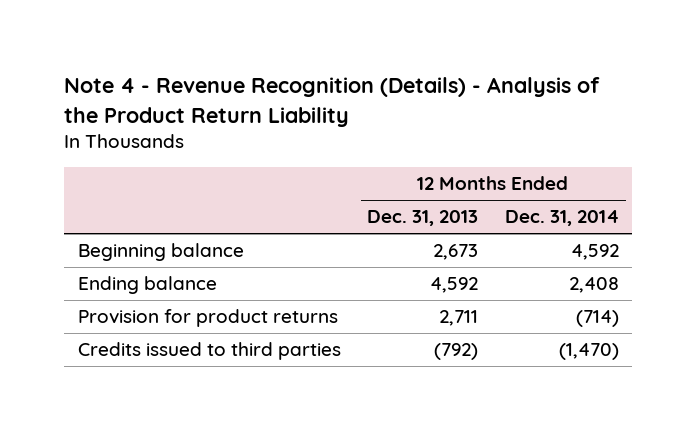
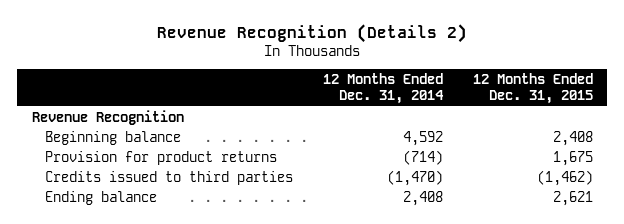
[64,77,601,127] Note 4 - Revenue Recognition (Details) - Analysis of the Product Return Liability -> [157,23,468,43] Revenue Recognition (Details 2)
[367,210,479,227] Dec. 31, 2013 -> none
none -> [472,73,593,105] 12 Months Ended Dec. 31, 2015
none -> [31,109,184,125] Revenue Recognition
[77,276,217,295] Ending balance -> [45,190,158,205] Ending balance

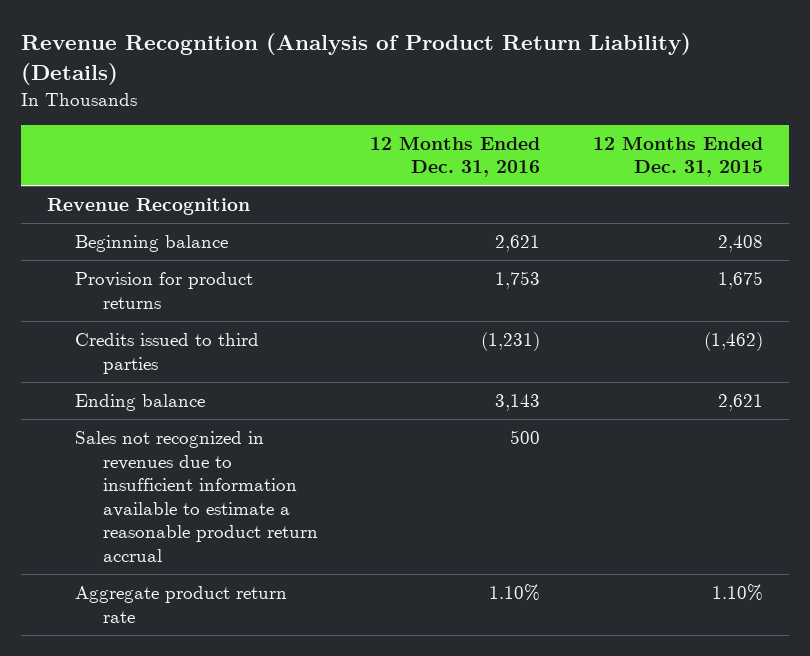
[157,23,468,43] Revenue Recognition (Details 2) -> [20,33,691,85] Revenue Recognition (Analysis of Product Return Liability) (Details)
[322,73,444,105] 12 Months Ended Dec. 31, 2014 -> none
none -> [370,135,541,178] 12 Months Ended Dec. 31, 2016
none -> [74,431,318,562] Sales not recognized in revenues due to insufficient information available to estimate a reasonable product return accrual
none -> [74,586,287,623] Aggregate product return rate

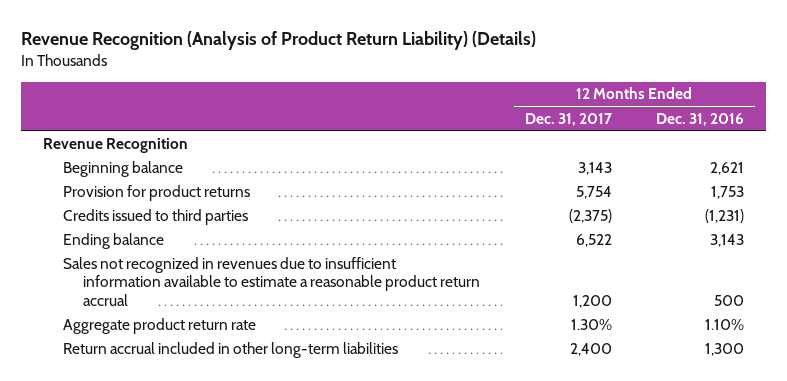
[593,135,764,178] 12 Months Ended Dec. 31, 2015 -> none
none -> [524,112,612,126] Dec. 31, 2017
none -> [63,341,399,358] Return accrual included in other long-term liabilities

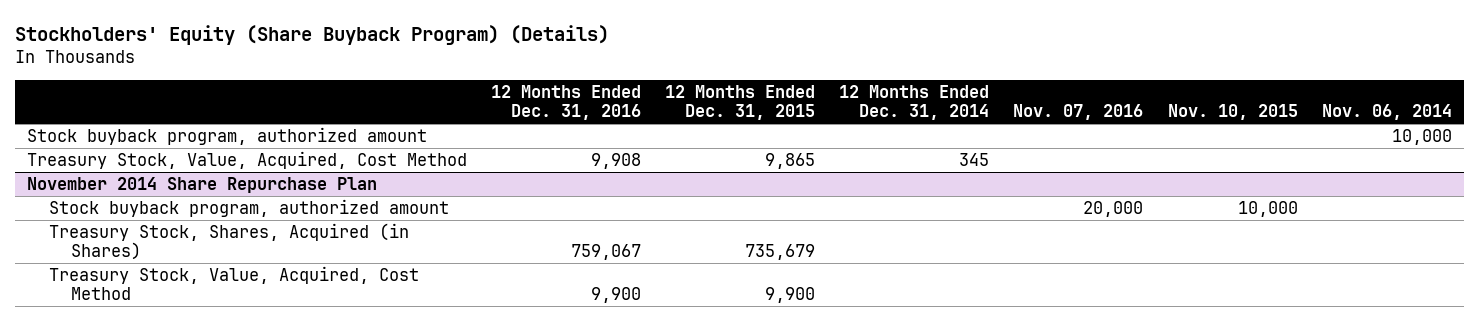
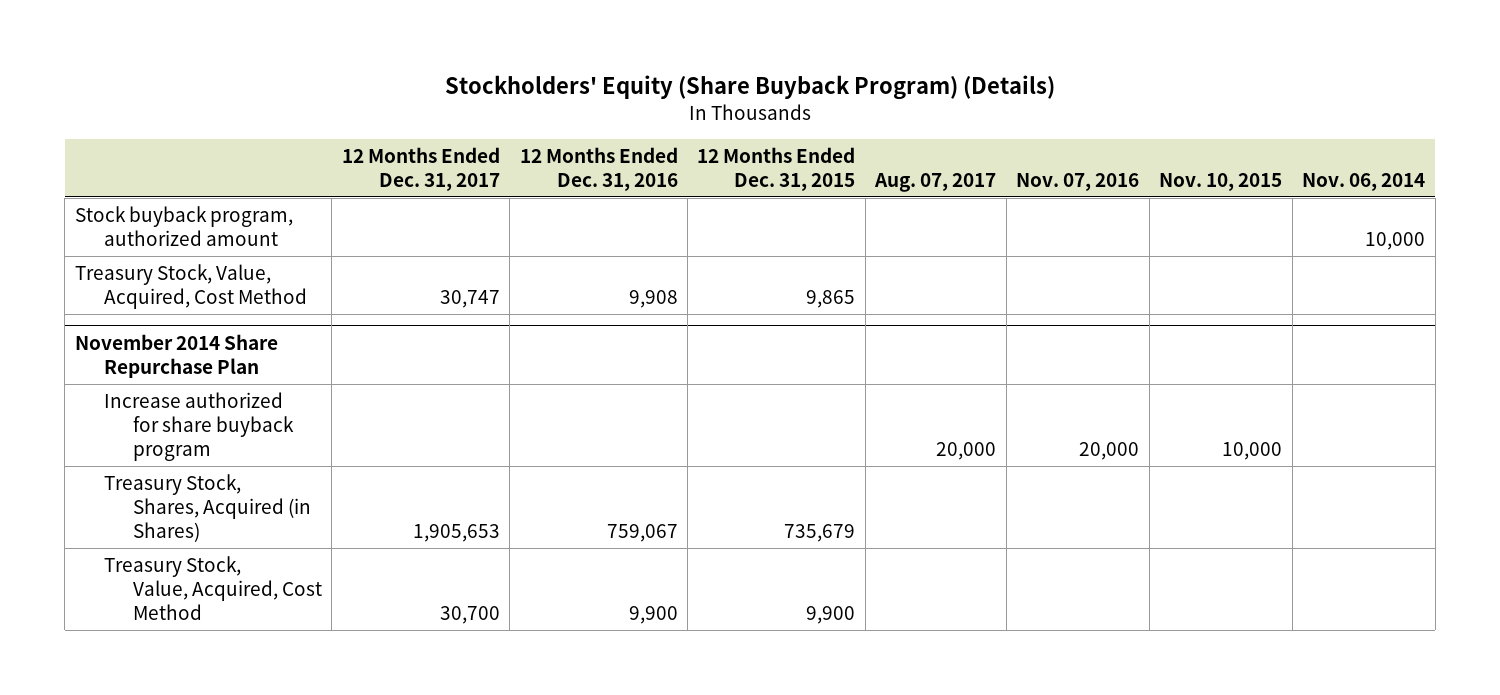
[839,84,990,121] 12 Months Ended Dec. 31, 2014 -> none
none -> [341,146,500,191] 12 Months Ended Dec. 31, 2017
none -> [874,172,997,192] Aug. 07, 2017
[48,199,449,218] Stock buyback program, authorized amount -> none
none -> [103,391,294,461] Increase authorized for share buyback program

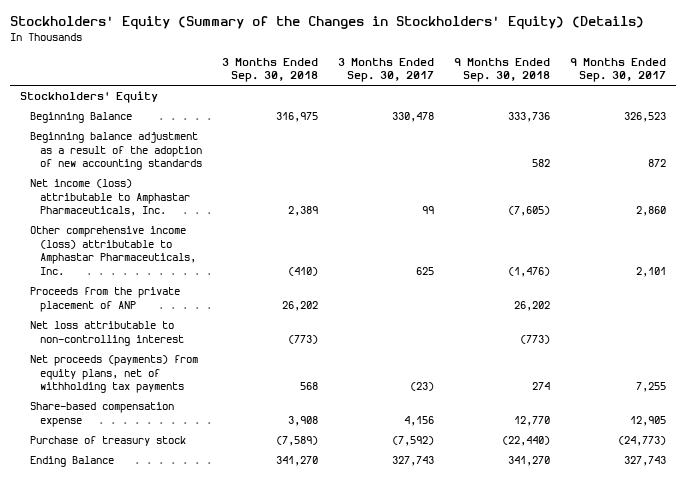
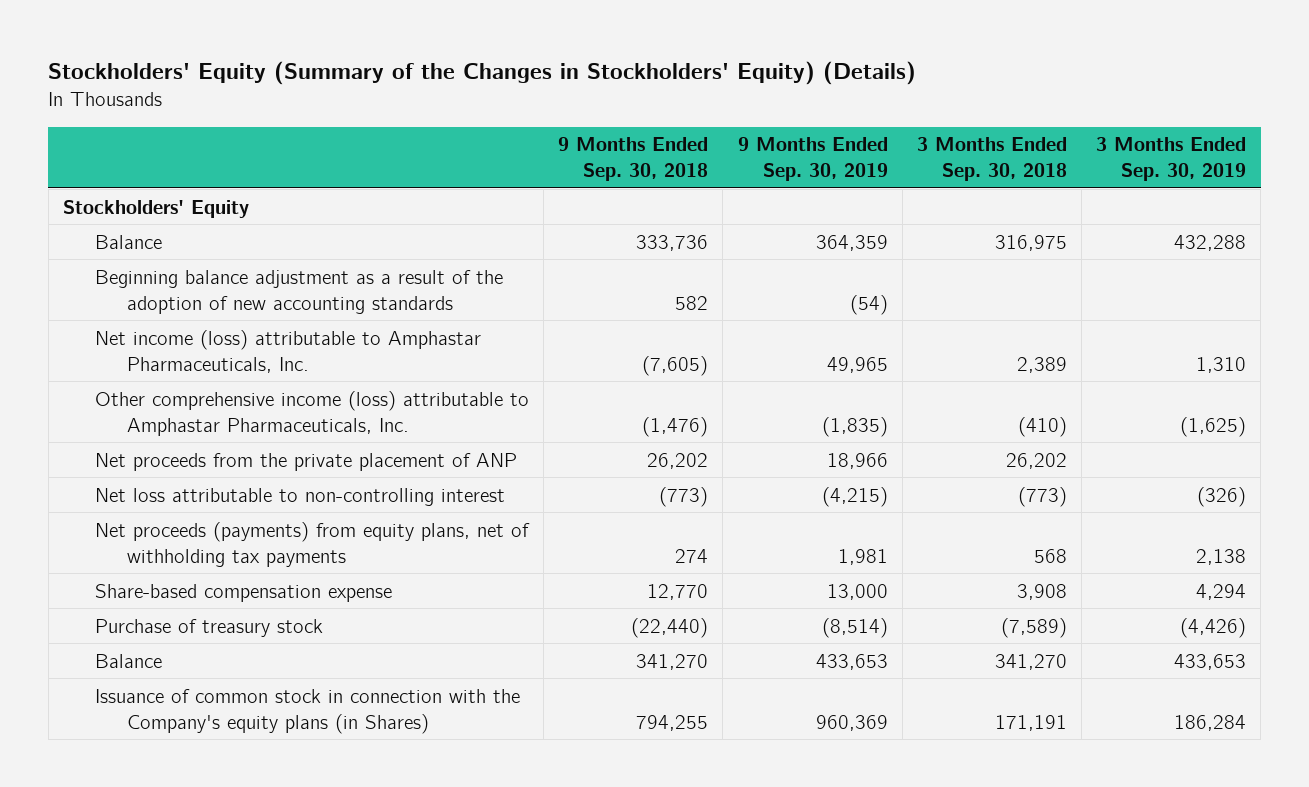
[337,57,434,83] 3 Months Ended Sep. 30, 2017 -> none
[570,57,667,83] 9 Months Ended Sep. 30, 2017 -> none
none -> [737,137,888,182] 9 Months Ended Sep. 30, 2019
none -> [1096,137,1247,182] 3 Months Ended Sep. 30, 2019
[29,112,132,124] Beginning Balance -> [94,234,162,249] Balance
[29,287,180,312] Proceeds from the private placement of ANP -> [94,452,517,471] Net proceeds from the private placement of ANP
[29,456,114,468] Ending Balance -> [94,653,162,668] Balance
none -> [94,688,520,734] Issuance of common stock in connection with the Company's equity plans (in Shares)

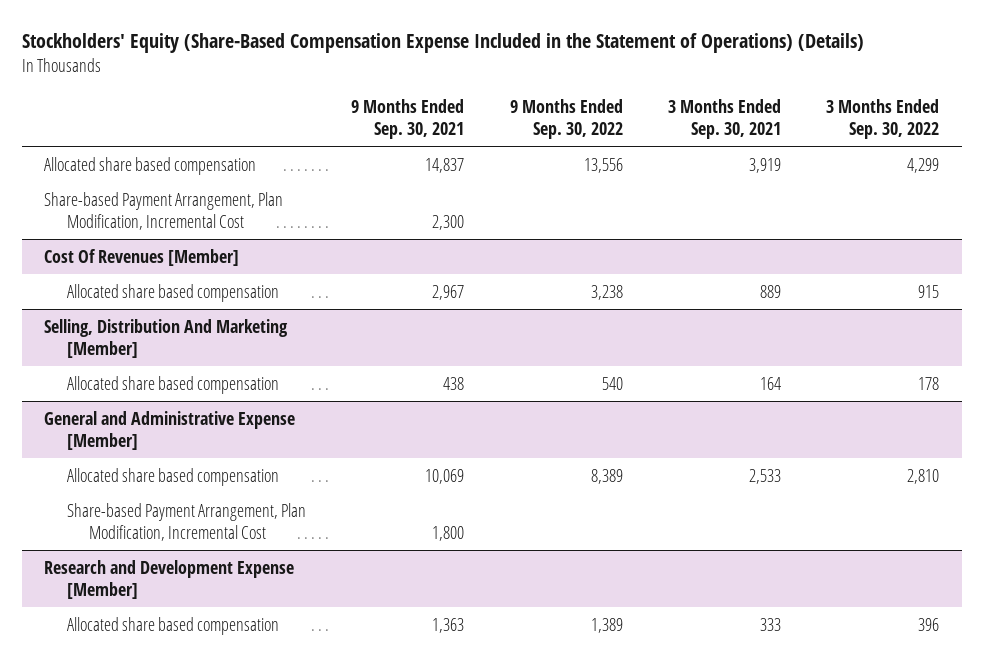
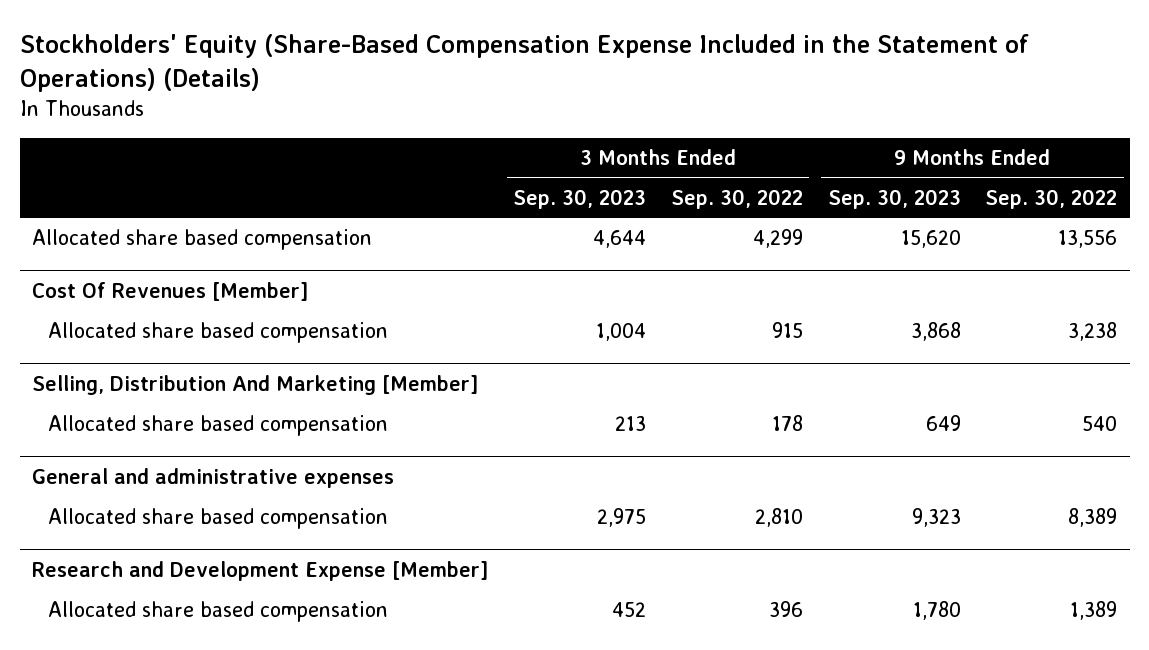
[351,98,465,139] 9 Months Ended Sep. 30, 2021 -> none
[668,98,782,139] 3 Months Ended Sep. 30, 2021 -> none
none -> [512,188,646,209] Sep. 30, 2023
none -> [827,188,961,209] Sep. 30, 2023
[44,191,284,230] Share-based Payment Arrangement, Plan Modification, Incremental Cost -> none
[44,410,296,450] General and Administrative Expense [Member] -> [32,468,395,489] General and administrative expenses
[66,502,306,541] Share-based Payment Arrangement, Plan Modification, Incremental Cost -> none

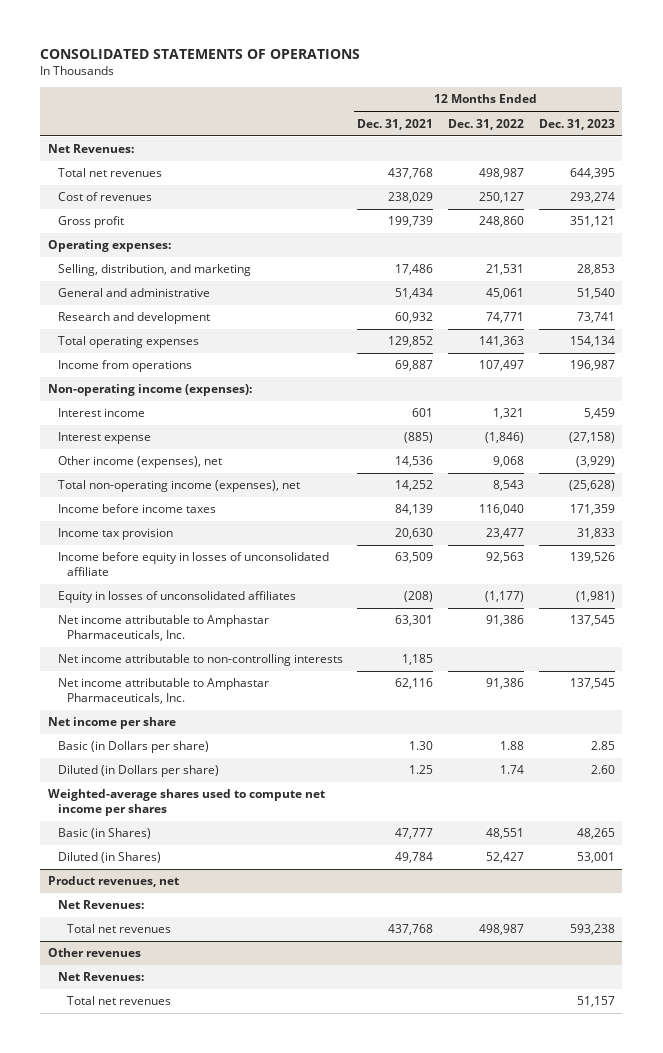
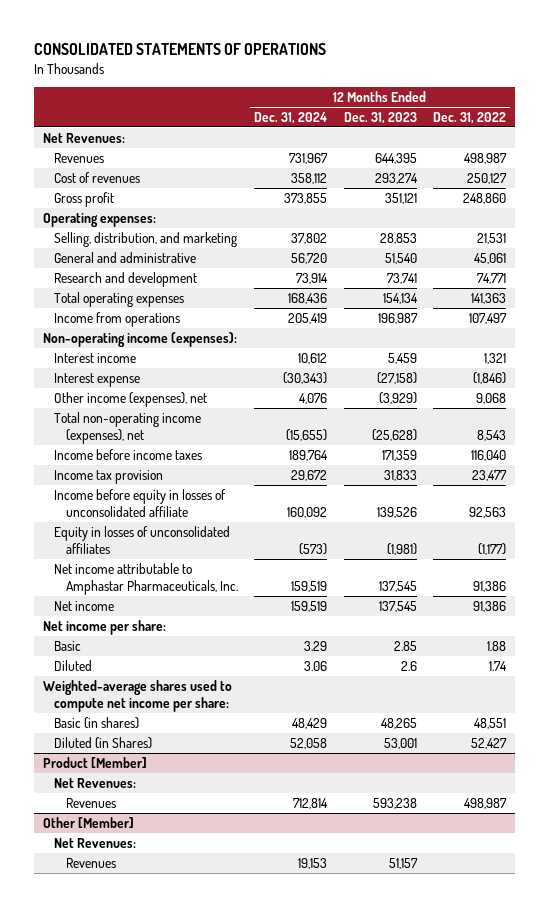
[357,118,434,130] Dec. 31, 2021 -> none
none -> [254,111,328,124] Dec. 31, 2024
[57,168,162,178] Total net revenues -> [54,152,105,163] Revenues
[57,654,343,667] Net income attributable to non-controlling interests -> none
[57,678,269,705] Net income attributable to Amphastar Pharmaceuticals, Inc. -> [54,600,115,611] Net income
[47,717,176,730] Net income per share -> [42,619,166,635] Net income per share:
[57,741,209,754] Basic (in Dollars per share) -> [54,640,82,651] Basic
[57,765,219,778] Diluted (in Dollars per share) -> [54,659,93,671] Diluted
[590,765,615,775] 2.60 -> [400,660,417,671] 2.6
[47,789,325,817] Weighted-average shares used to compute net income per shares -> [42,679,232,712] Weighted-average shares used to compute net income per share:
[57,828,151,840] Basic (in Shares) -> [54,716,140,729] Basic (in shares)
[47,876,179,888] Product revenues, net -> [42,756,147,768] Product [Member]
[67,924,172,934] Total net revenues -> [65,797,116,808] Revenues
[47,948,141,958] Other revenues -> [42,816,134,828] Other [Member]
[67,996,172,1006] Total net revenues -> [65,857,116,868] Revenues

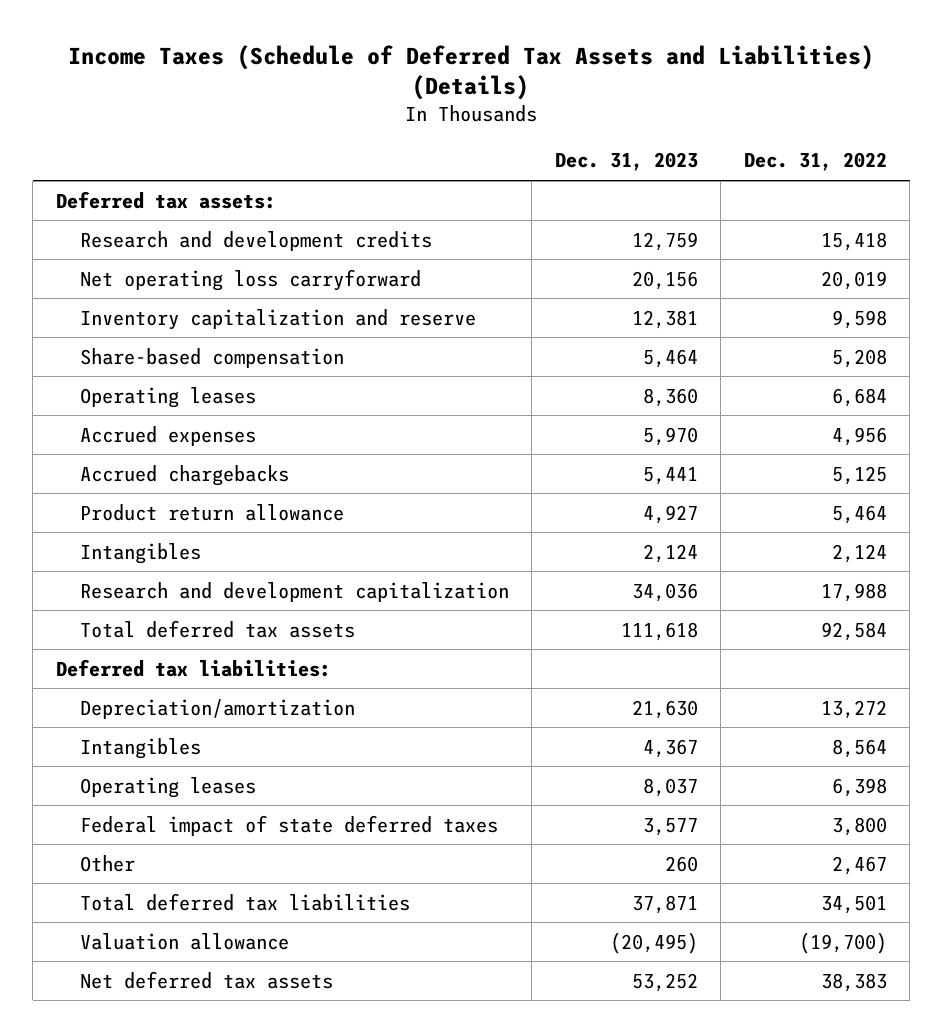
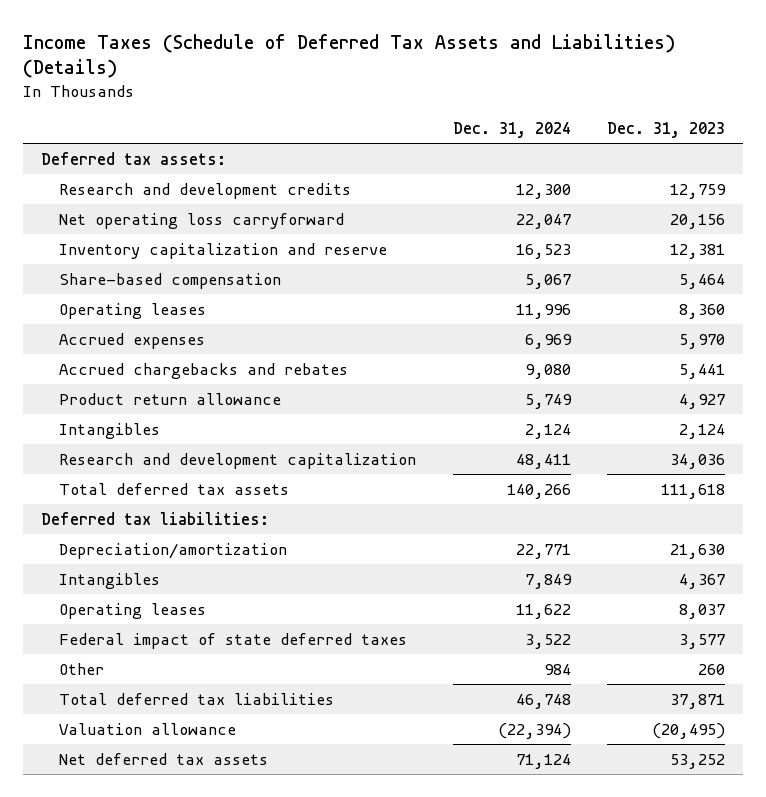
[743,152,887,172] Dec. 31, 2022 -> none
none -> [452,122,571,139] Dec. 31, 2024
[79,464,289,486] Accrued chargebacks -> [59,362,349,379] Accrued chargebacks and rebates

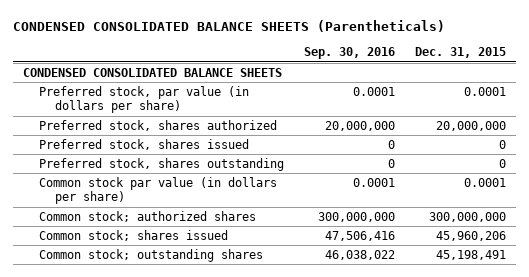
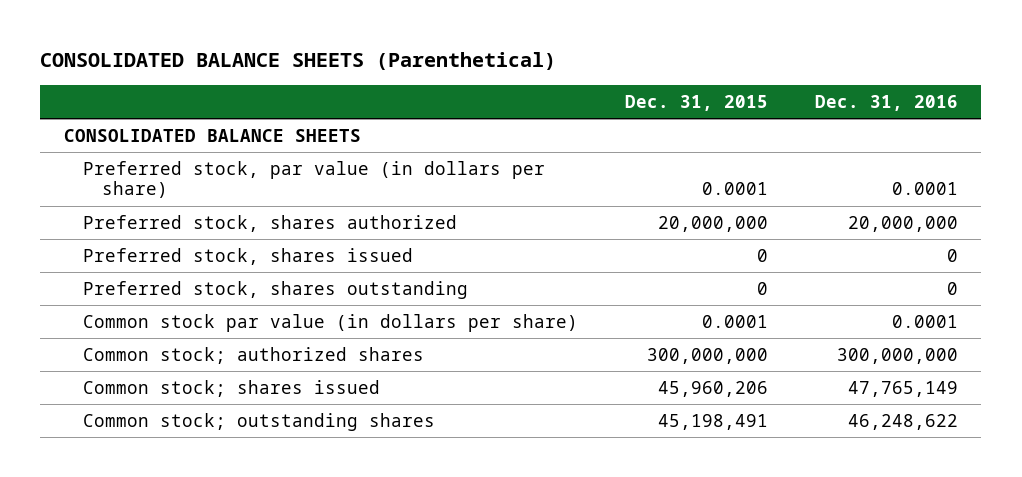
[13,19,446,32] CONDENSED CONSOLIDATED BALANCE SHEETS (Parentheticals) -> [40,52,557,71] CONSOLIDATED BALANCE SHEETS (Parenthetical)
[303,47,395,60] Sep. 30, 2016 -> none
none -> [814,94,958,111] Dec. 31, 2016
[23,67,283,77] CONDENSED CONSOLIDATED BALANCE SHEETS -> [63,128,361,142] CONSOLIDATED BALANCE SHEETS

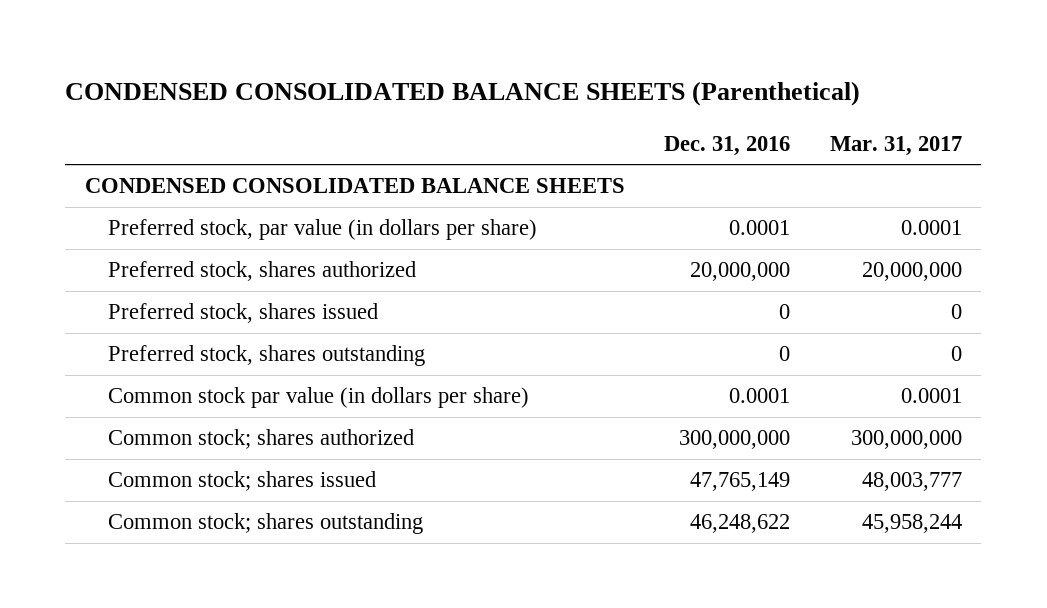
[40,52,557,71] CONSOLIDATED BALANCE SHEETS (Parenthetical) -> [65,81,861,107] CONDENSED CONSOLIDATED BALANCE SHEETS (Parenthetical)
[624,94,768,111] Dec. 31, 2015 -> none
none -> [829,135,962,156] Mar. 31, 2017
[63,128,361,142] CONSOLIDATED BALANCE SHEETS -> [85,178,626,194] CONDENSED CONSOLIDATED BALANCE SHEETS
[83,346,425,364] Common stock; authorized shares -> [107,429,414,450] Common stock; shares authorized
[83,412,436,431] Common stock; outstanding shares -> [107,513,423,535] Common stock; shares outstanding

